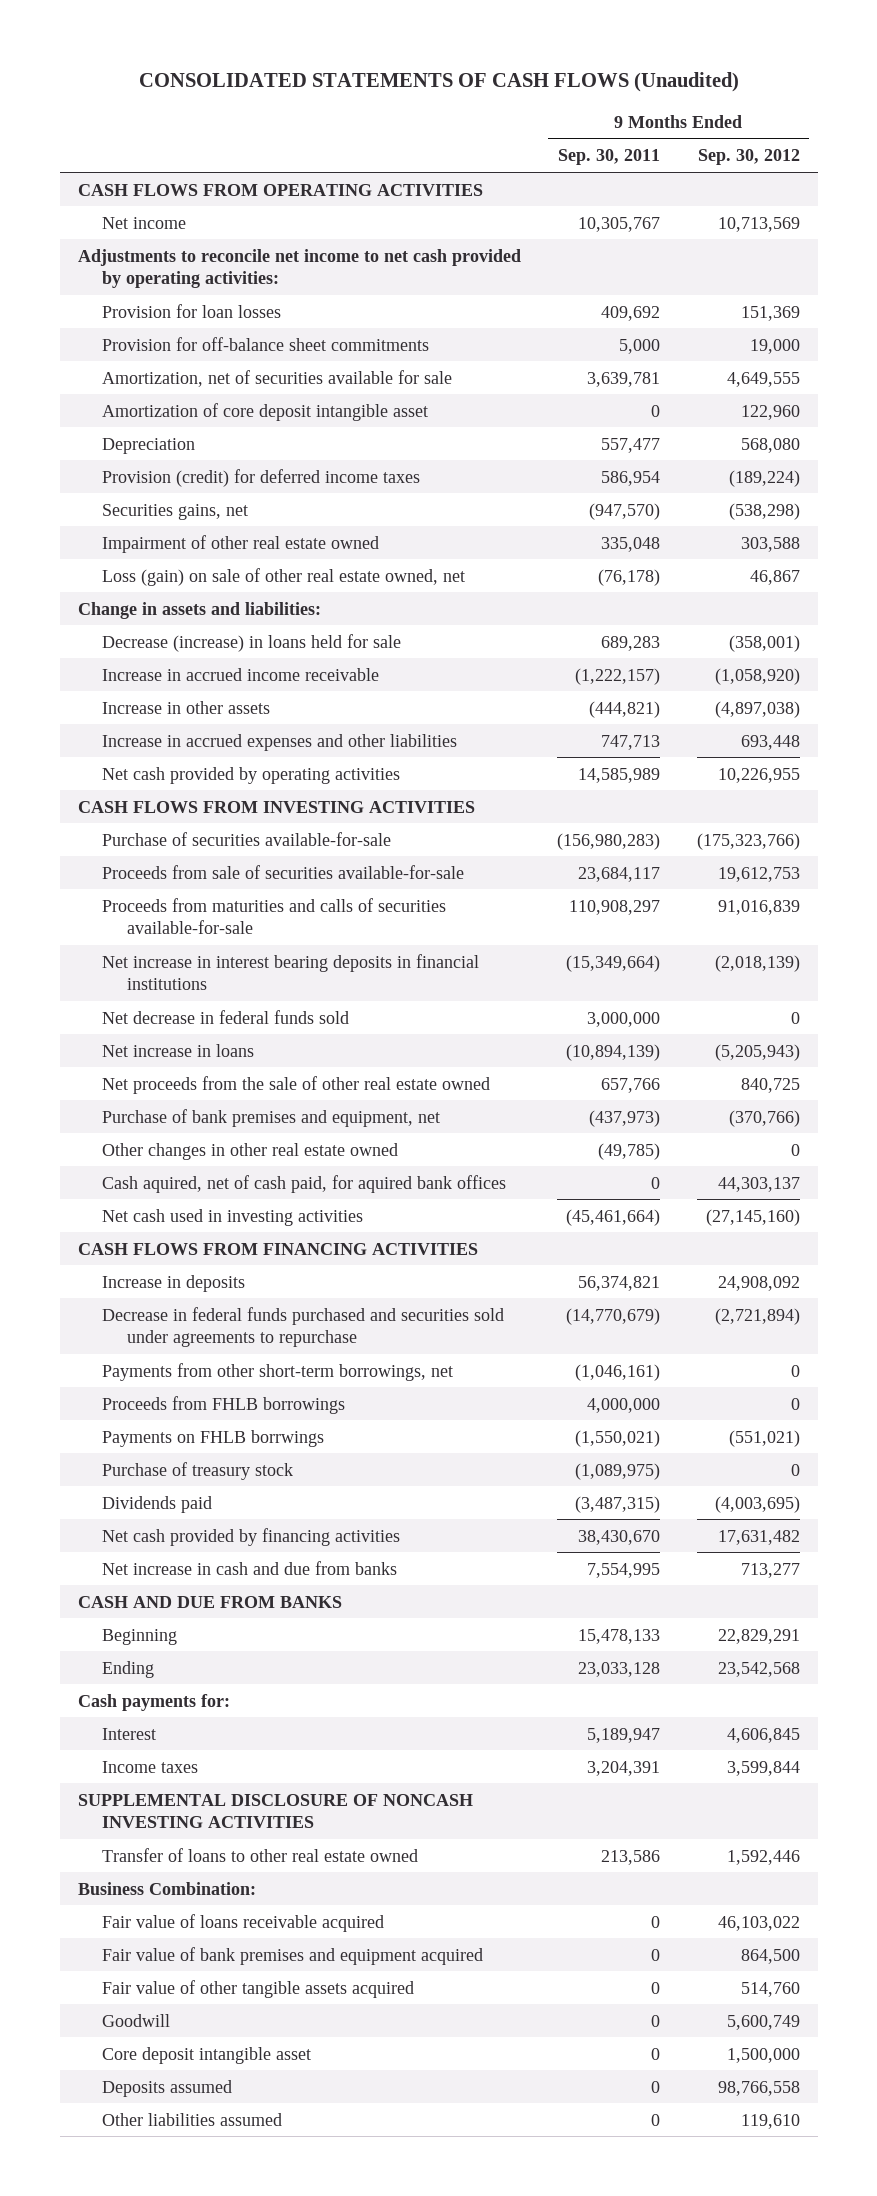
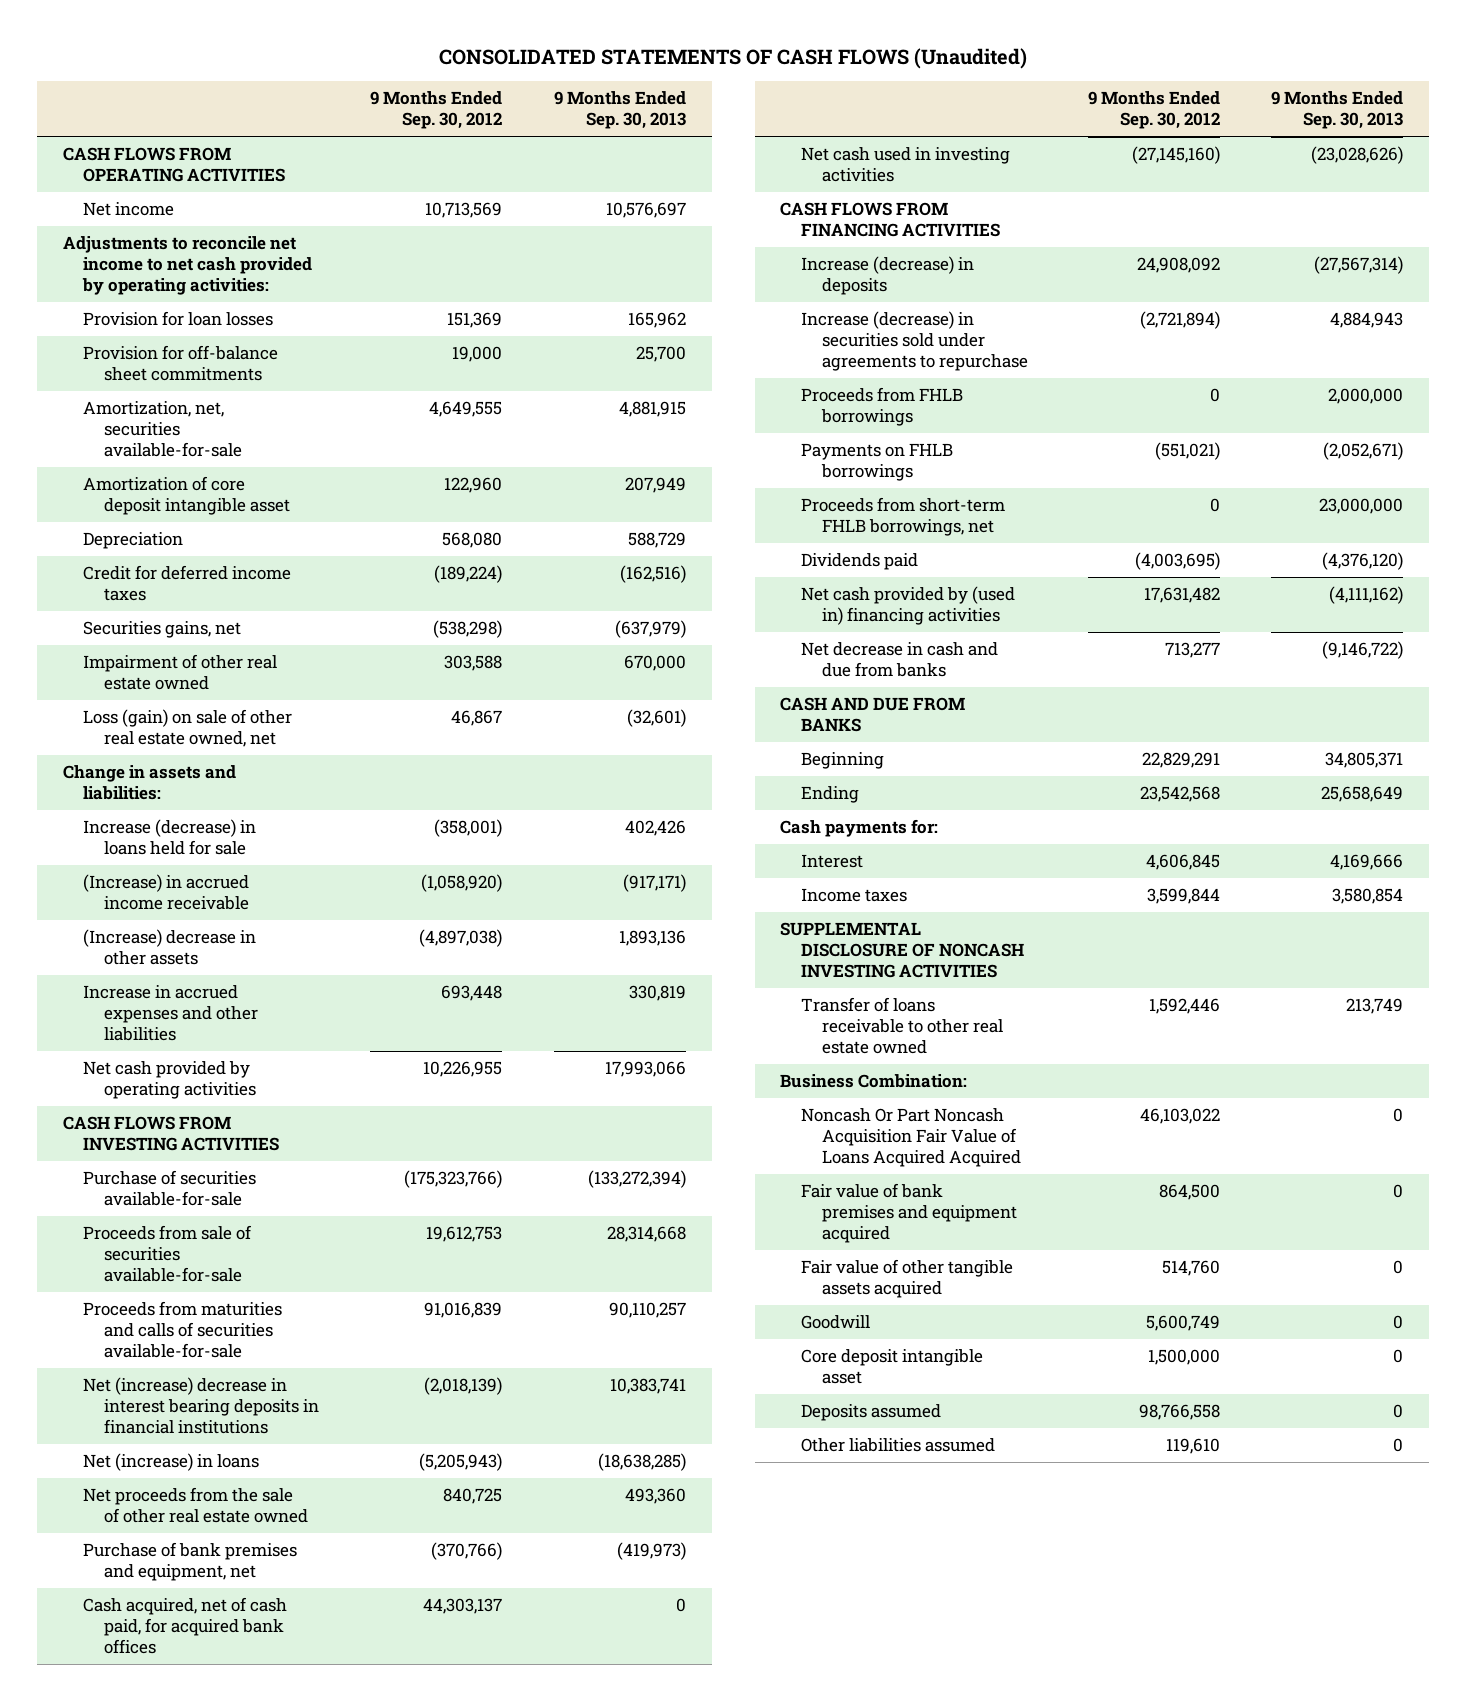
[558,149,661,166] Sep. 30, 2011 -> none
none -> [553,91,686,130] 9 Months Ended Sep. 30, 2013
[102,369,453,387] Amortization, net of securities available for sale -> [83,401,242,458] Amortization, net, securities available-for-sale
[102,468,421,487] Provision (credit) for deferred income taxes -> [83,565,292,602] Credit for deferred income taxes
[102,633,402,652] Decrease (increase) in loans held for sale -> [83,819,257,856] Increase (decrease) in loans held for sale
[102,667,380,681] Increase in accrued income receivable -> [83,874,250,911] (Increase) in accrued income receivable
[102,700,271,714] Increase in other assets -> [83,929,257,966] (Increase) decrease in other assets
[102,1009,350,1024] Net decrease in federal funds sold -> none
[102,953,480,991] Net increase in interest bearing deposits in financial institutions -> [83,1377,319,1435] Net (increase) decrease in interest bearing deposits in financial institutions
[102,1043,255,1057] Net increase in loans -> [83,1453,260,1472] Net (increase) in loans
[102,1142,399,1160] Other changes in other real estate owned -> none
[102,1174,507,1193] Cash aquired, net of cash paid, for aquired bank offices -> [83,1597,288,1655] Cash acquired, net of cash paid, for acquired bank offices
[102,1362,454,1381] Payments from other short-term borrowings, net -> none
[102,1274,246,1292] Increase in deposits -> [800,256,974,296] Increase (decrease) in deposits
[102,1306,505,1348] Decrease in federal funds purchased and securities sold under agreements to repurchase -> [800,311,1028,372] Increase (decrease) in securities sold under agreements to repurchase
[102,1461,294,1480] Purchase of treasury stock -> none
[102,1429,325,1447] Payments on FHLB borrwings -> [800,443,953,482] Payments on FHLB borrowings
none -> [800,497,1005,537] Proceeds from short-term FHLB borrowings, net
[102,1527,401,1546] Net cash provided by financing activities -> [800,586,1015,626] Net cash provided by (used in) financing activities
[102,1560,398,1575] Net increase in cash and due from banks -> [800,642,998,678] Net decrease in cash and due from banks
[102,1847,419,1862] Transfer of loans to other real estate owned -> [800,997,1003,1055] Transfer of loans receivable to other real estate owned
[102,1913,385,1932] Fair value of loans receivable acquired -> [800,1108,1021,1168] Noncash Or Part Noncash Acquisition Fair Value of Loans Acquired Acquired

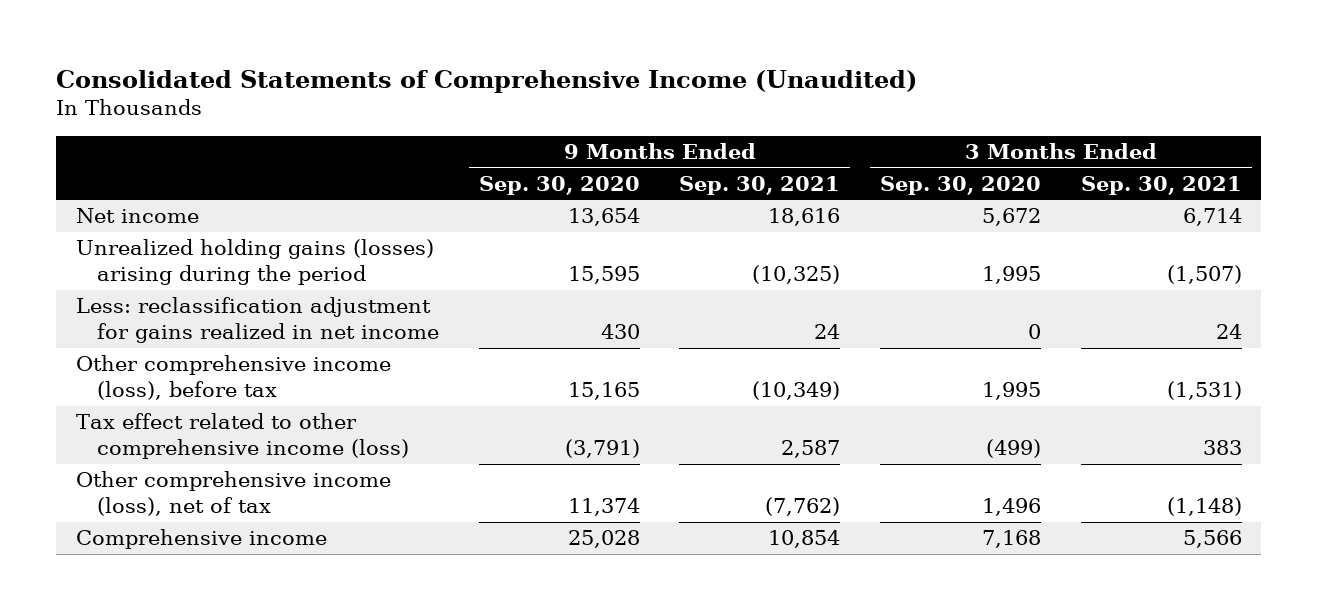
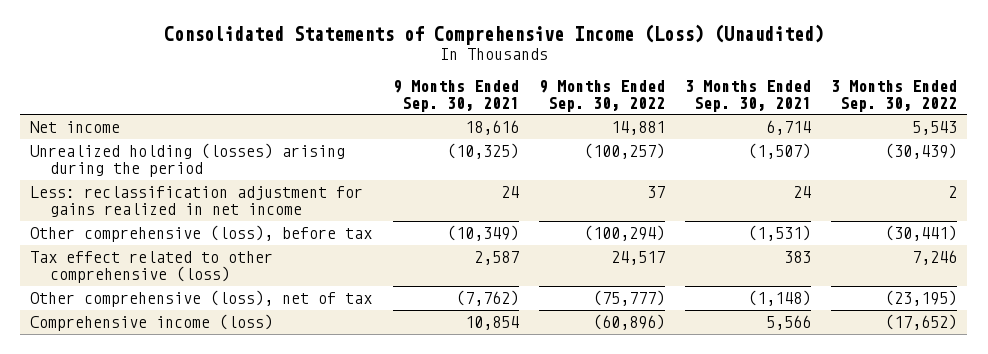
[55,69,917,93] Consolidated Statements of Comprehensive Income (Unaudited) -> [163,24,824,46] Consolidated Statements of Comprehensive Income (Loss) (Unaudited)
[478,175,640,195] Sep. 30, 2020 -> none
[880,175,1042,195] Sep. 30, 2020 -> none
none -> [538,79,665,112] 9 Months Ended Sep. 30, 2022
none -> [831,79,958,112] 3 Months Ended Sep. 30, 2022
[75,239,434,286] Unrealized holding gains (losses) arising during the period -> [30,143,346,178] Unrealized holding (losses) arising during the period
[75,355,391,401] Other comprehensive income (loss), before tax -> [30,225,373,243] Other comprehensive (loss), before tax
[75,413,410,460] Tax effect related to other comprehensive income (loss) -> [30,251,274,284] Tax effect related to other comprehensive (loss)
[75,471,391,517] Other comprehensive income (loss), net of tax -> [30,290,373,308] Other comprehensive (loss), net of tax
[75,529,327,550] Comprehensive income -> [30,314,274,332] Comprehensive income (loss)

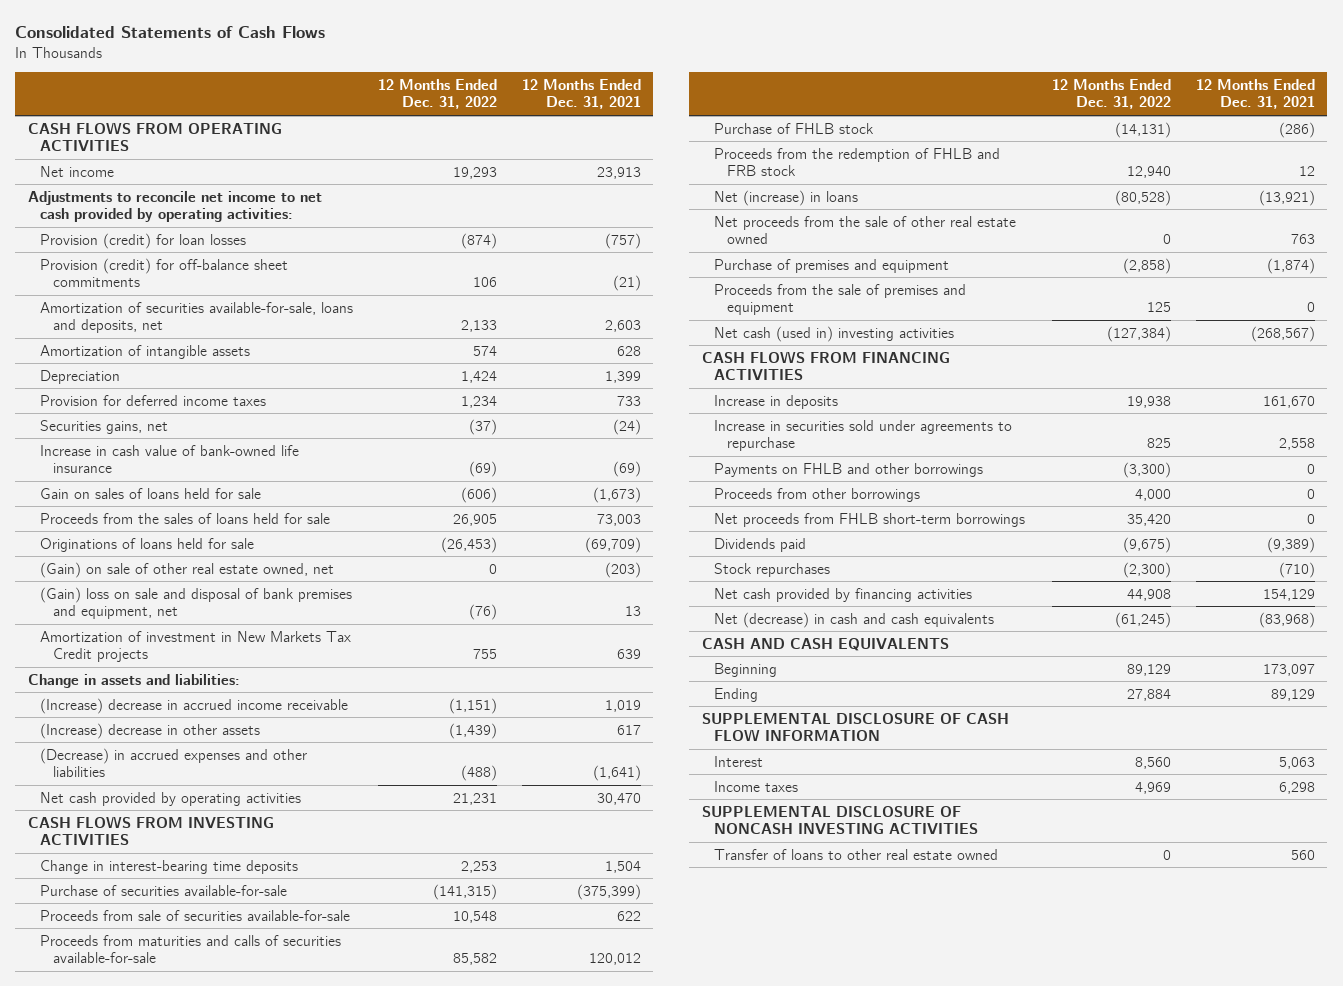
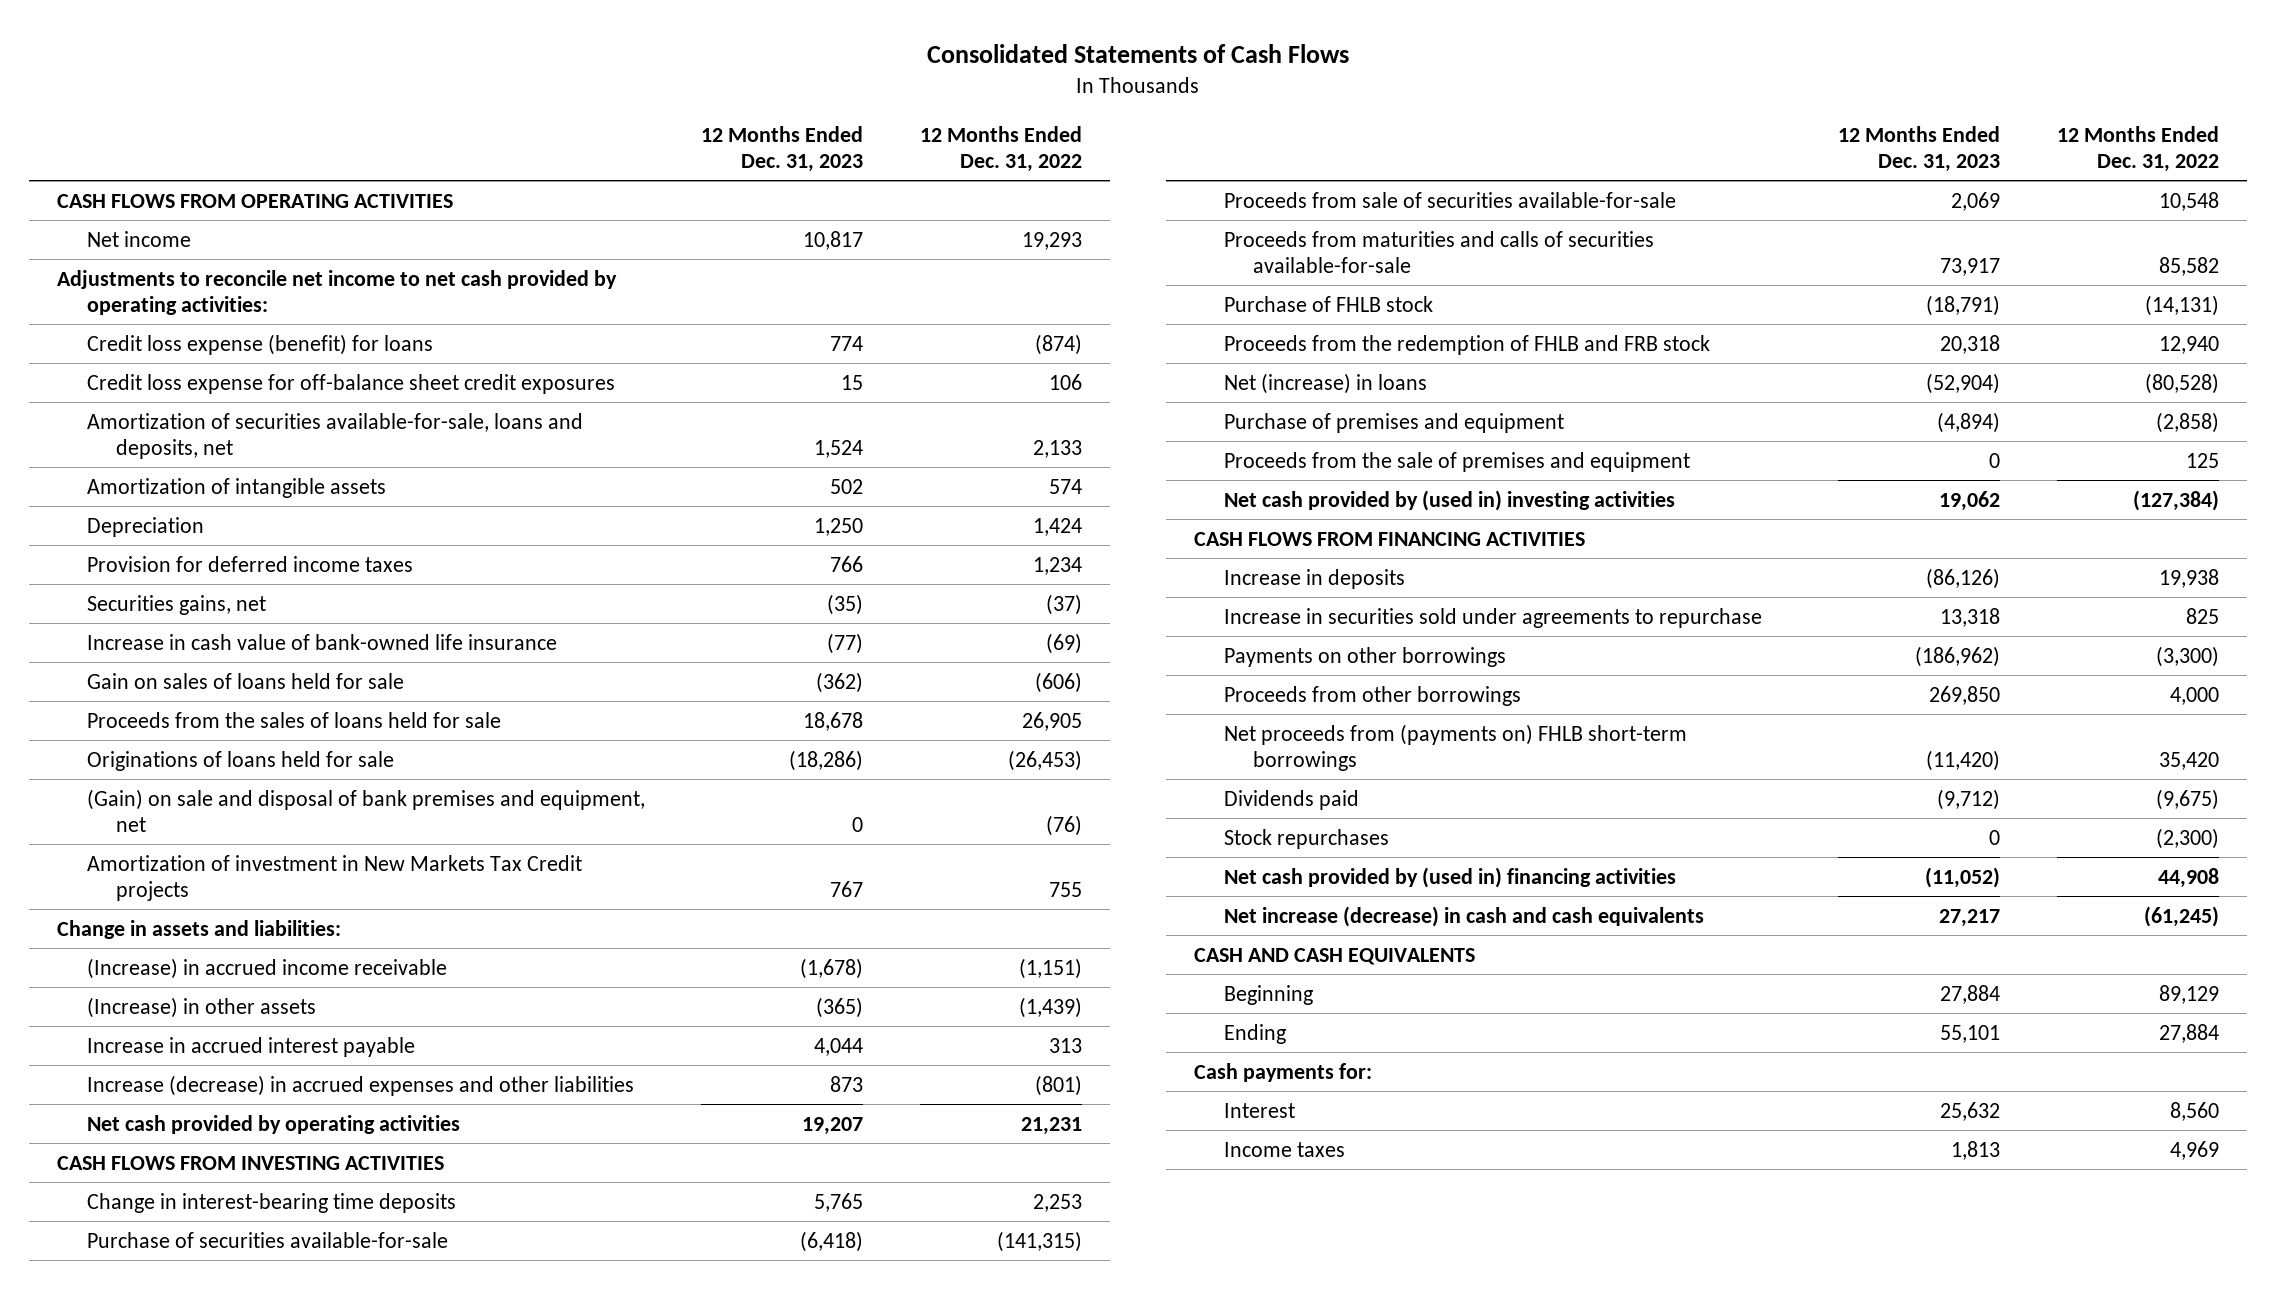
[521,78,641,110] 12 Months Ended Dec. 31, 2021 -> none
none -> [701,126,864,173] 12 Months Ended Dec. 31, 2023
[40,232,247,249] Provision (credit) for loan losses -> [86,333,433,355] Credit loss expense (benefit) for loans
[40,257,289,288] Provision (credit) for off-balance sheet commitments -> [86,373,615,394] Credit loss expense for off-balance sheet credit exposures
[40,561,335,578] (Gain) on sale of other real estate owned, net -> none
[40,586,353,620] (Gain) loss on sale and disposal of bank premises and equipment, net -> [86,788,645,832] (Gain) on sale and disposal of bank premises and equipment, net
[40,697,349,714] (Increase) decrease in accrued income receivable -> [86,957,447,979] (Increase) in accrued income receivable
[40,722,261,739] (Increase) decrease in other assets -> [86,996,316,1018] (Increase) in other assets
none -> [86,1036,415,1057] Increase in accrued interest payable
[40,747,308,778] (Decrease) in accrued expenses and other liabilities -> [86,1074,634,1096] Increase (decrease) in accrued expenses and other liabilities
[461,765,498,782] (488) -> [1034,1074,1082,1096] (801)
[714,215,1017,245] Net proceeds from the sale of other real estate owned -> none
[714,325,955,342] Net cash (used in) investing activities -> [1223,489,1675,511] Net cash provided by (used in) investing activities
[714,462,984,477] Payments on FHLB and other borrowings -> [1223,646,1506,667] Payments on other borrowings
[714,512,1026,527] Net proceeds from FHLB short-term borrowings -> [1223,723,1687,771] Net proceeds from (payments on) FHLB short-term borrowings
[714,587,973,602] Net cash provided by financing activities -> [1223,866,1676,888] Net cash provided by (used in) financing activities
[714,611,995,628] Net (decrease) in cash and cash equivalents -> [1223,905,1704,927] Net increase (decrease) in cash and cash equivalents
[701,712,1009,742] SUPPLEMENTAL DISCLOSURE OF CASH FLOW INFORMATION -> [1193,1062,1372,1082] Cash payments for:
[701,805,979,835] SUPPLEMENTAL DISCLOSURE OF NONCASH INVESTING ACTIVITIES -> none
[714,848,999,860] Transfer of loans to other real estate owned -> none

